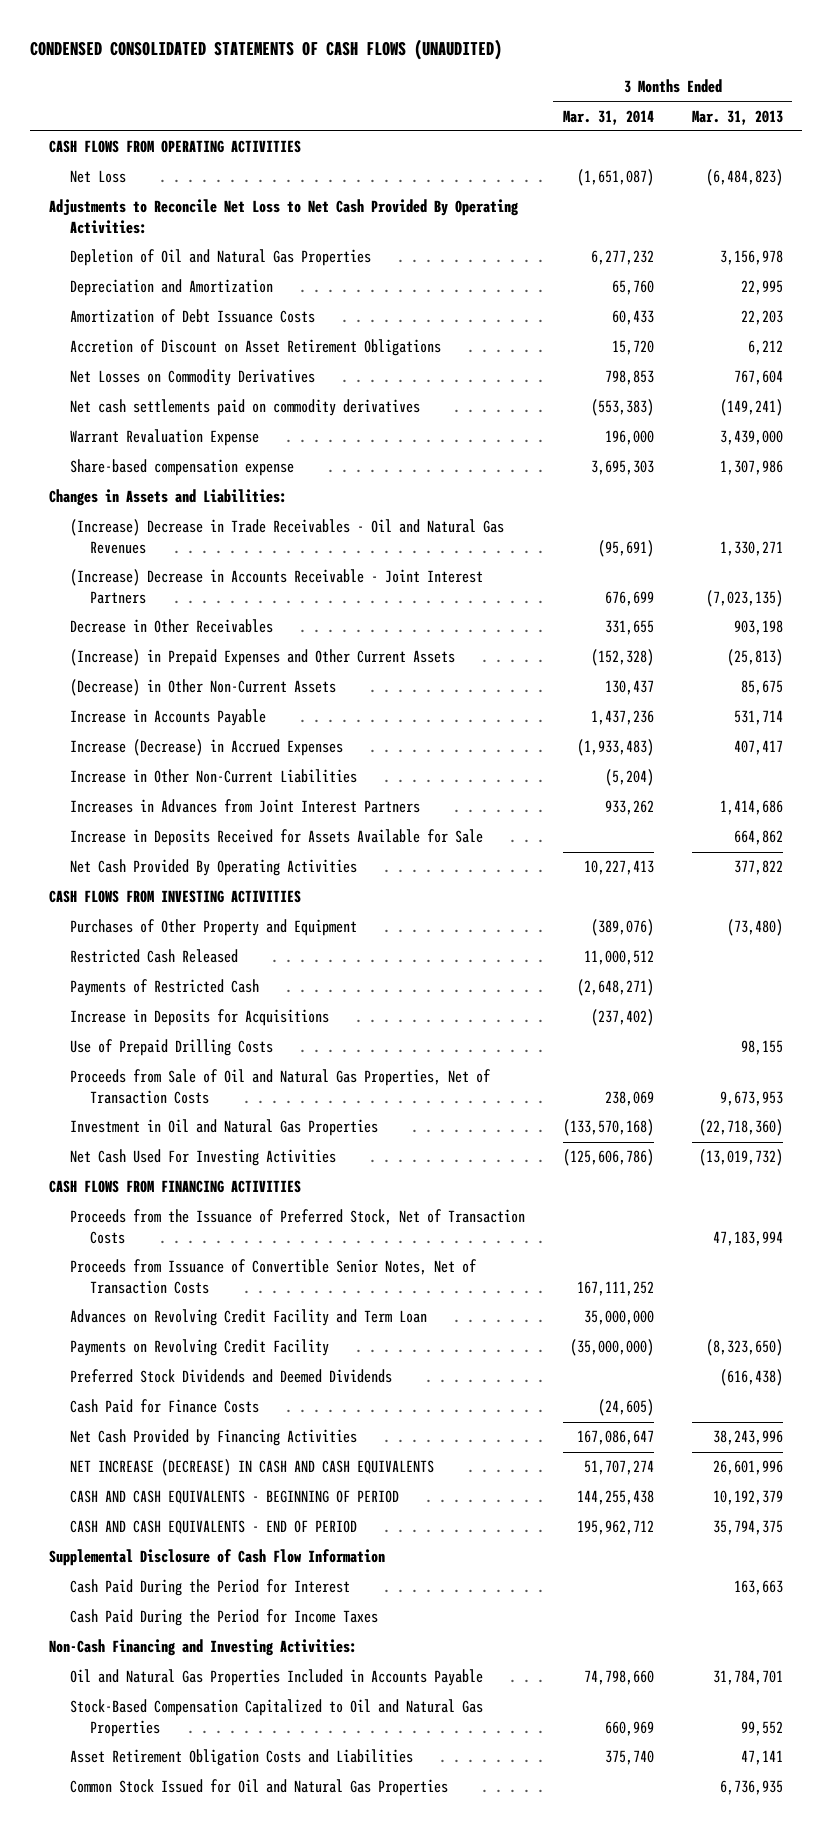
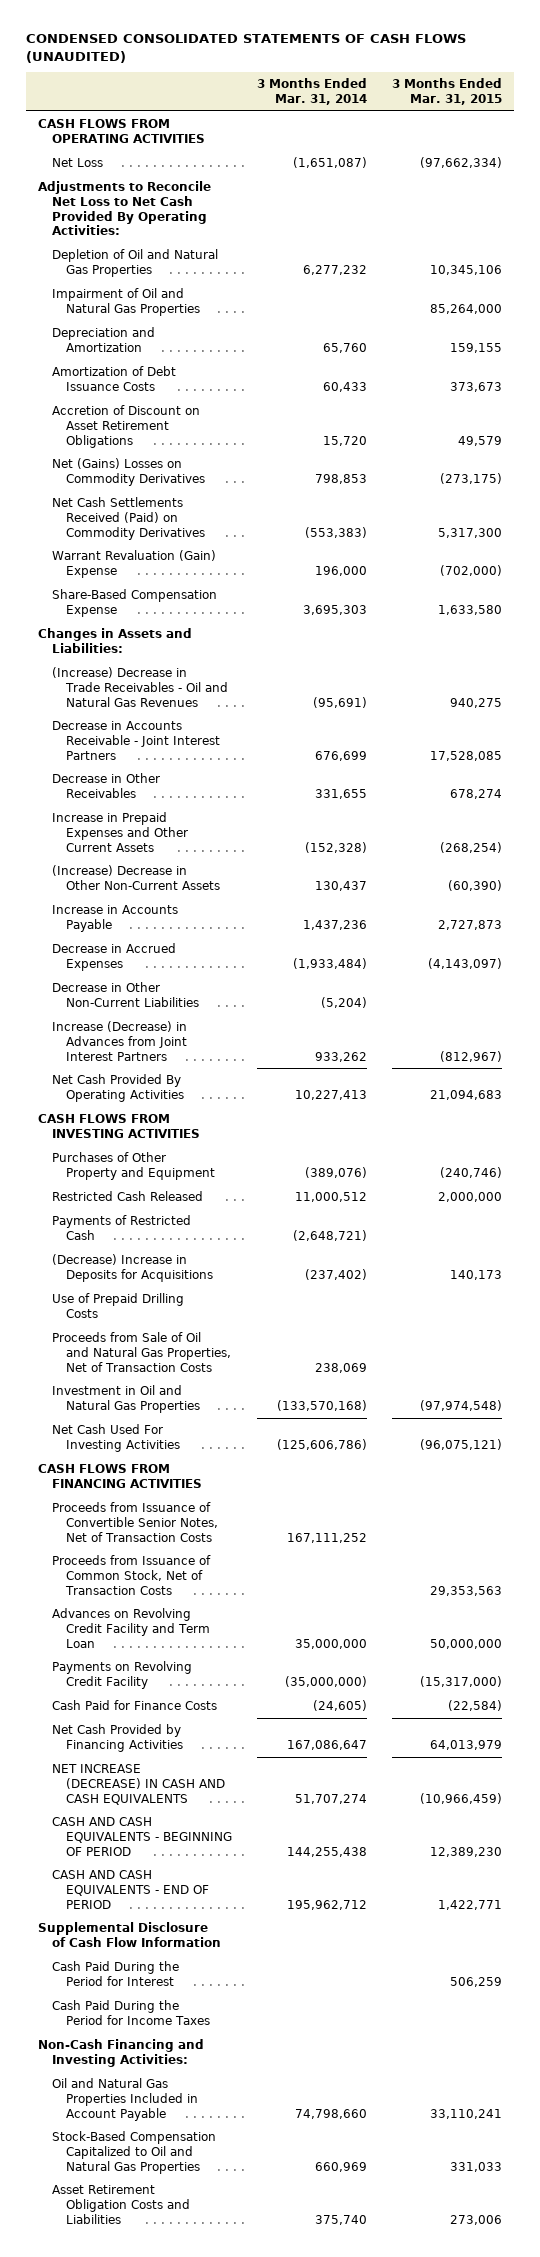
[691,109,783,125] Mar. 31, 2013 -> none
none -> [391,78,502,106] 3 Months Ended Mar. 31, 2015
none -> [52,288,201,316] Impairment of Oil and Natural Gas Properties
[69,369,315,387] Net Losses on Commodity Derivatives -> [52,458,206,486] Net (Gains) Losses on Commodity Derivatives
[69,399,420,417] Net cash settlements paid on commodity derivatives -> [52,497,206,540] Net Cash Settlements Received (Paid) on Commodity Derivatives
[69,429,259,447] Warrant Revaluation Expense -> [52,550,217,578] Warrant Revaluation (Gain) Expense
[69,459,294,477] Share-based compensation expense -> [52,589,218,617] Share-Based Compensation Expense
[69,569,483,604] (Increase) Decrease in Accounts Receivable - Joint Interest Partners -> [52,721,221,760] Decrease in Accounts Receivable - Joint Interest Partners
[69,649,455,667] (Increase) in Prepaid Expenses and Other Current Assets -> [52,812,189,852] Increase in Prepaid Expenses and Other Current Assets
[69,679,336,697] (Decrease) in Other Non-Current Assets -> [52,865,221,890] (Increase) Decrease in Other Non-Current Assets
[69,829,483,847] Increase in Deposits Received for Assets Available for Sale -> none
[69,739,343,757] Increase (Decrease) in Accrued Expenses -> [52,943,177,971] Decrease in Accrued Expenses
[576,739,654,757] (1,933,483) -> [292,957,367,969] (1,933,484)
[69,769,357,784] Increase in Other Non-Current Liabilities -> [52,982,200,1007] Decrease in Other Non-Current Liabilities
[69,799,420,814] Increases in Advances from Joint Interest Partners -> [52,1021,188,1061] Increase (Decrease) in Advances from Joint Interest Partners
[576,979,654,997] (2,648,271) -> [292,1229,367,1241] (2,648,721)
[69,1009,329,1027] Increase in Deposits for Acquisitions -> [52,1254,214,1282] (Decrease) Increase in Deposits for Acquisitions
[69,1209,525,1244] Proceeds from the Issuance of Preferred Stock, Net of Transaction Costs -> none
none -> [52,1555,212,1595] Proceeds from Issuance of Common Stock, Net of Transaction Costs
[69,1369,392,1384] Preferred Stock Dividends and Deemed Dividends -> none
[69,1669,483,1687] Oil and Natural Gas Properties Included in Accounts Payable -> [52,2078,199,2121] Oil and Natural Gas Properties Included in Account Payable
[69,1779,448,1797] Common Stock Issued for Oil and Natural Gas Properties -> none

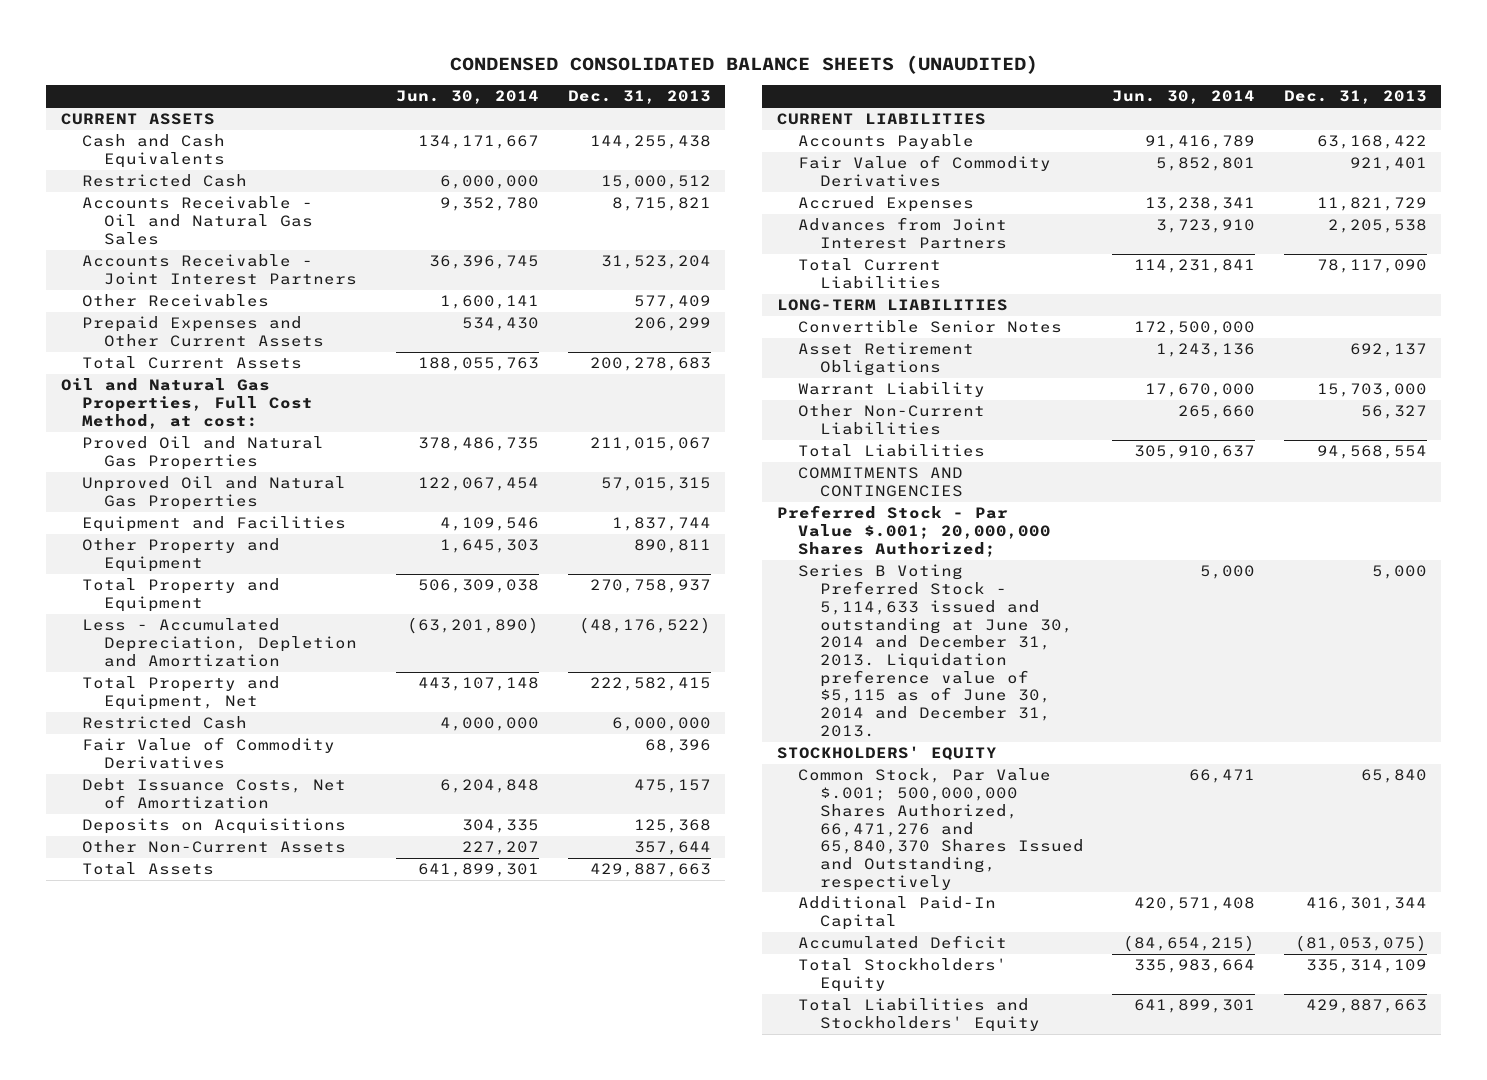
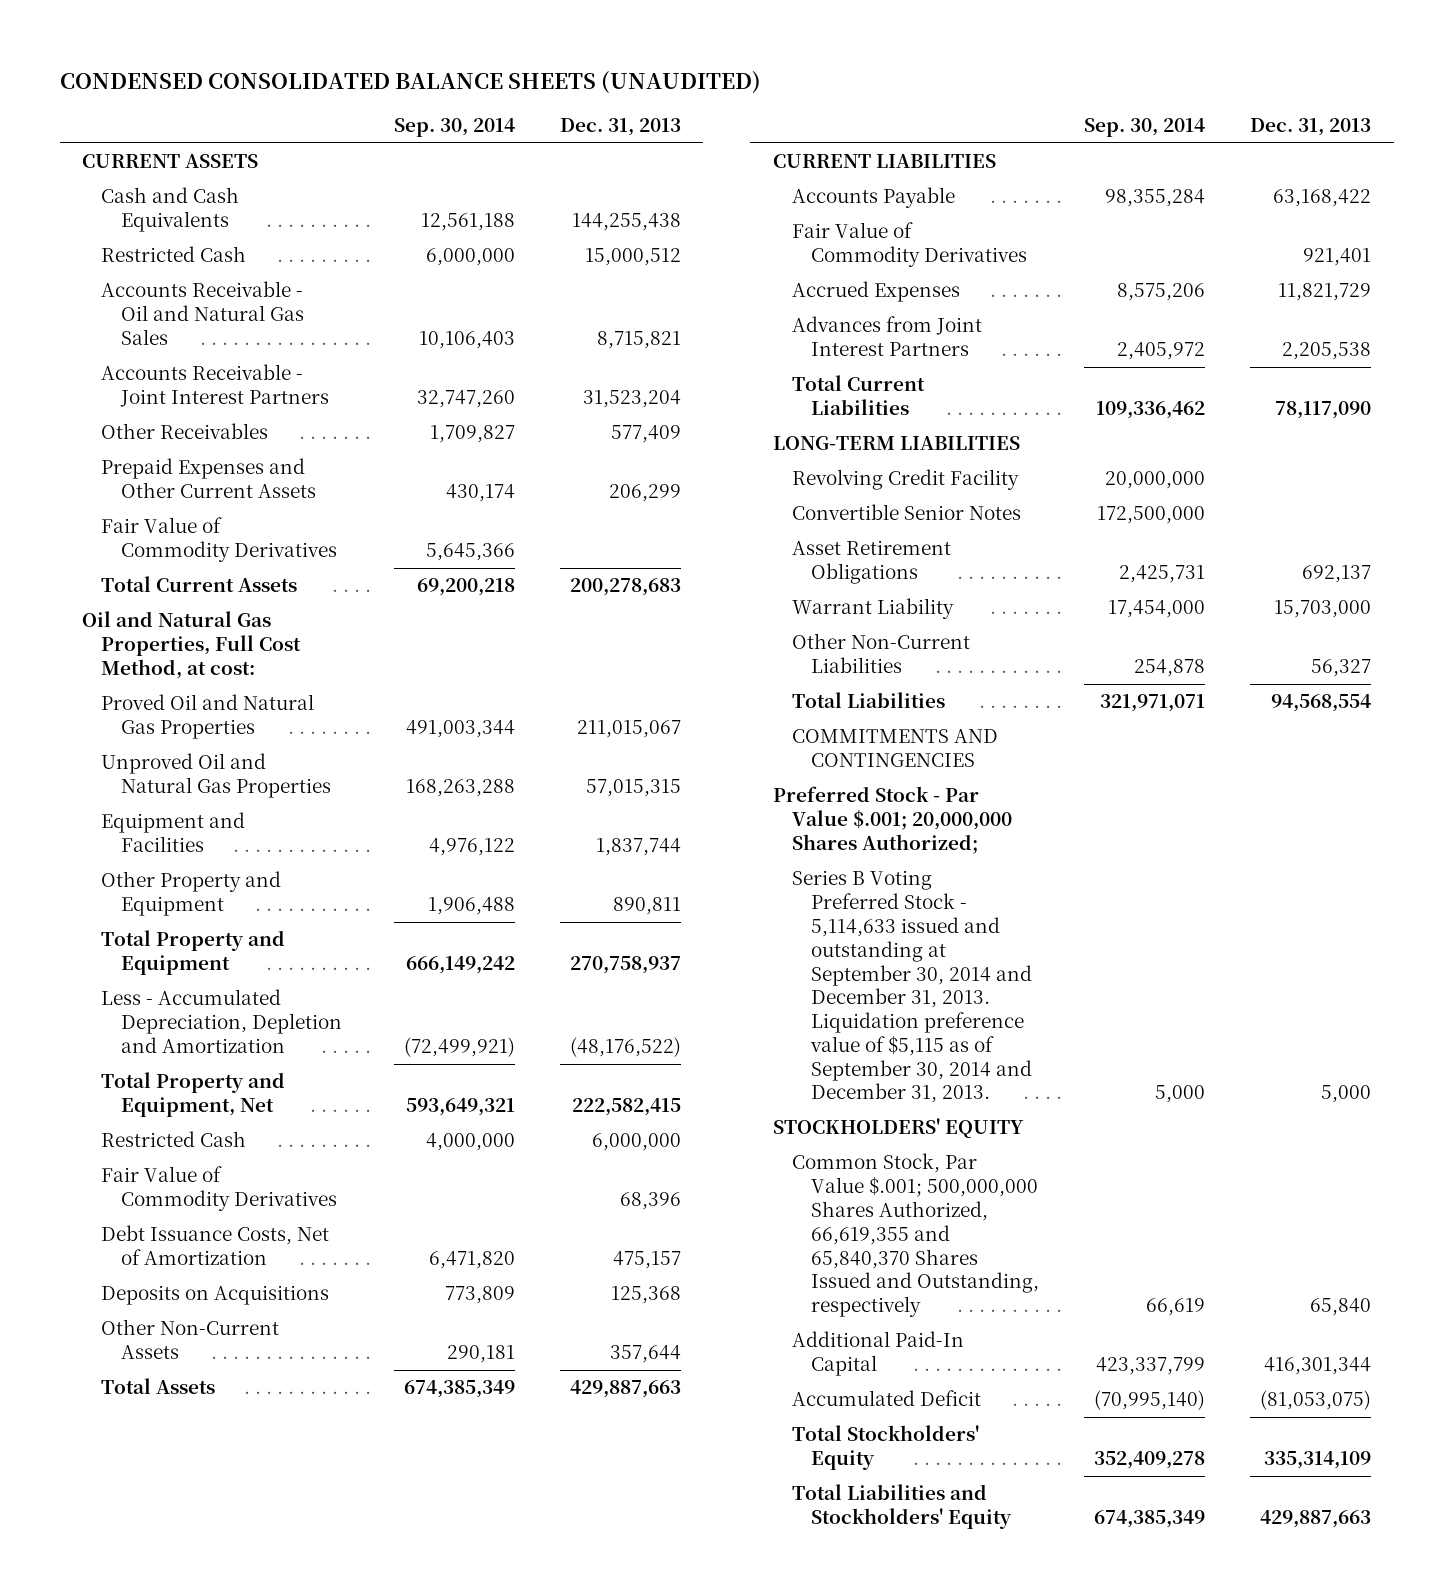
[396,90,540,105] Jun. 30, 2014 -> none
none -> [393,118,515,138] Sep. 30, 2014
none -> [101,517,337,563] Fair Value of Commodity Derivatives
none -> [791,469,1019,491] Revolving Credit Facility
[798,564,1073,737] Series B Voting Preferred Stock - 5,114,633 issued and outstanding at June 30, 2014 and December 31, 2013. Liquidation preference value of $5,115 as of June 30, 2014 and December 31, 2013. -> [791,870,1033,1104] Series B Voting Preferred Stock - 5,114,633 issued and outstanding at September 30, 2014 and December 31, 2013. Liquidation preference value of $5,115 as of September 30, 2014 and December 31, 2013.
[798,768,1084,891] Common Stock, Par Value $.001; 500,000,000 Shares Authorized, 66,471,276 and 65,840,370 Shares Issued and Outstanding, respectively -> [791,1153,1040,1318] Common Stock, Par Value $.001; 500,000,000 Shares Authorized, 66,619,355 and 65,840,370 Shares Issued and Outstanding, respectively

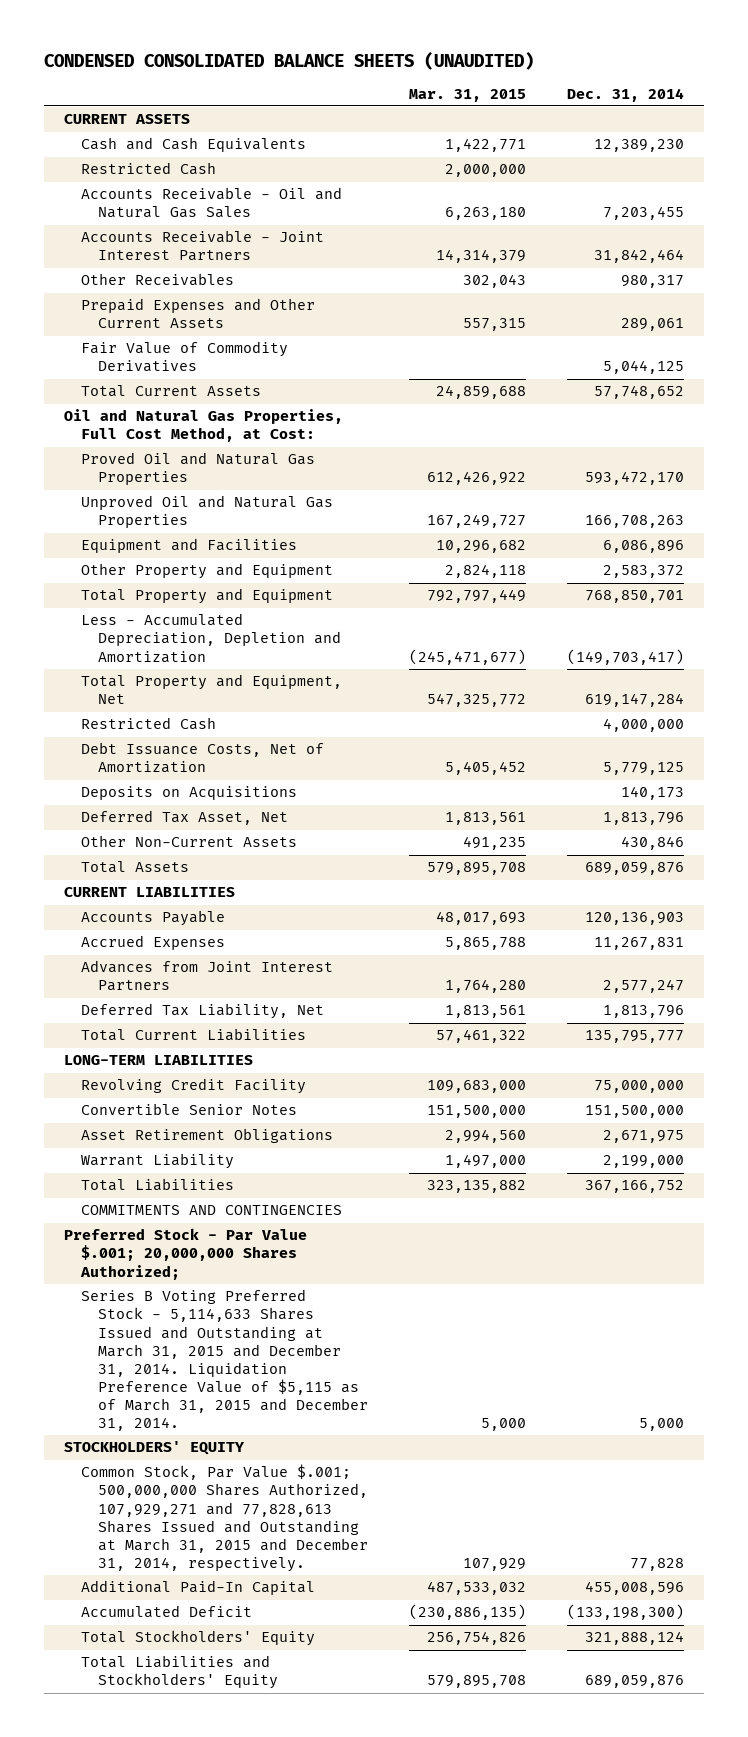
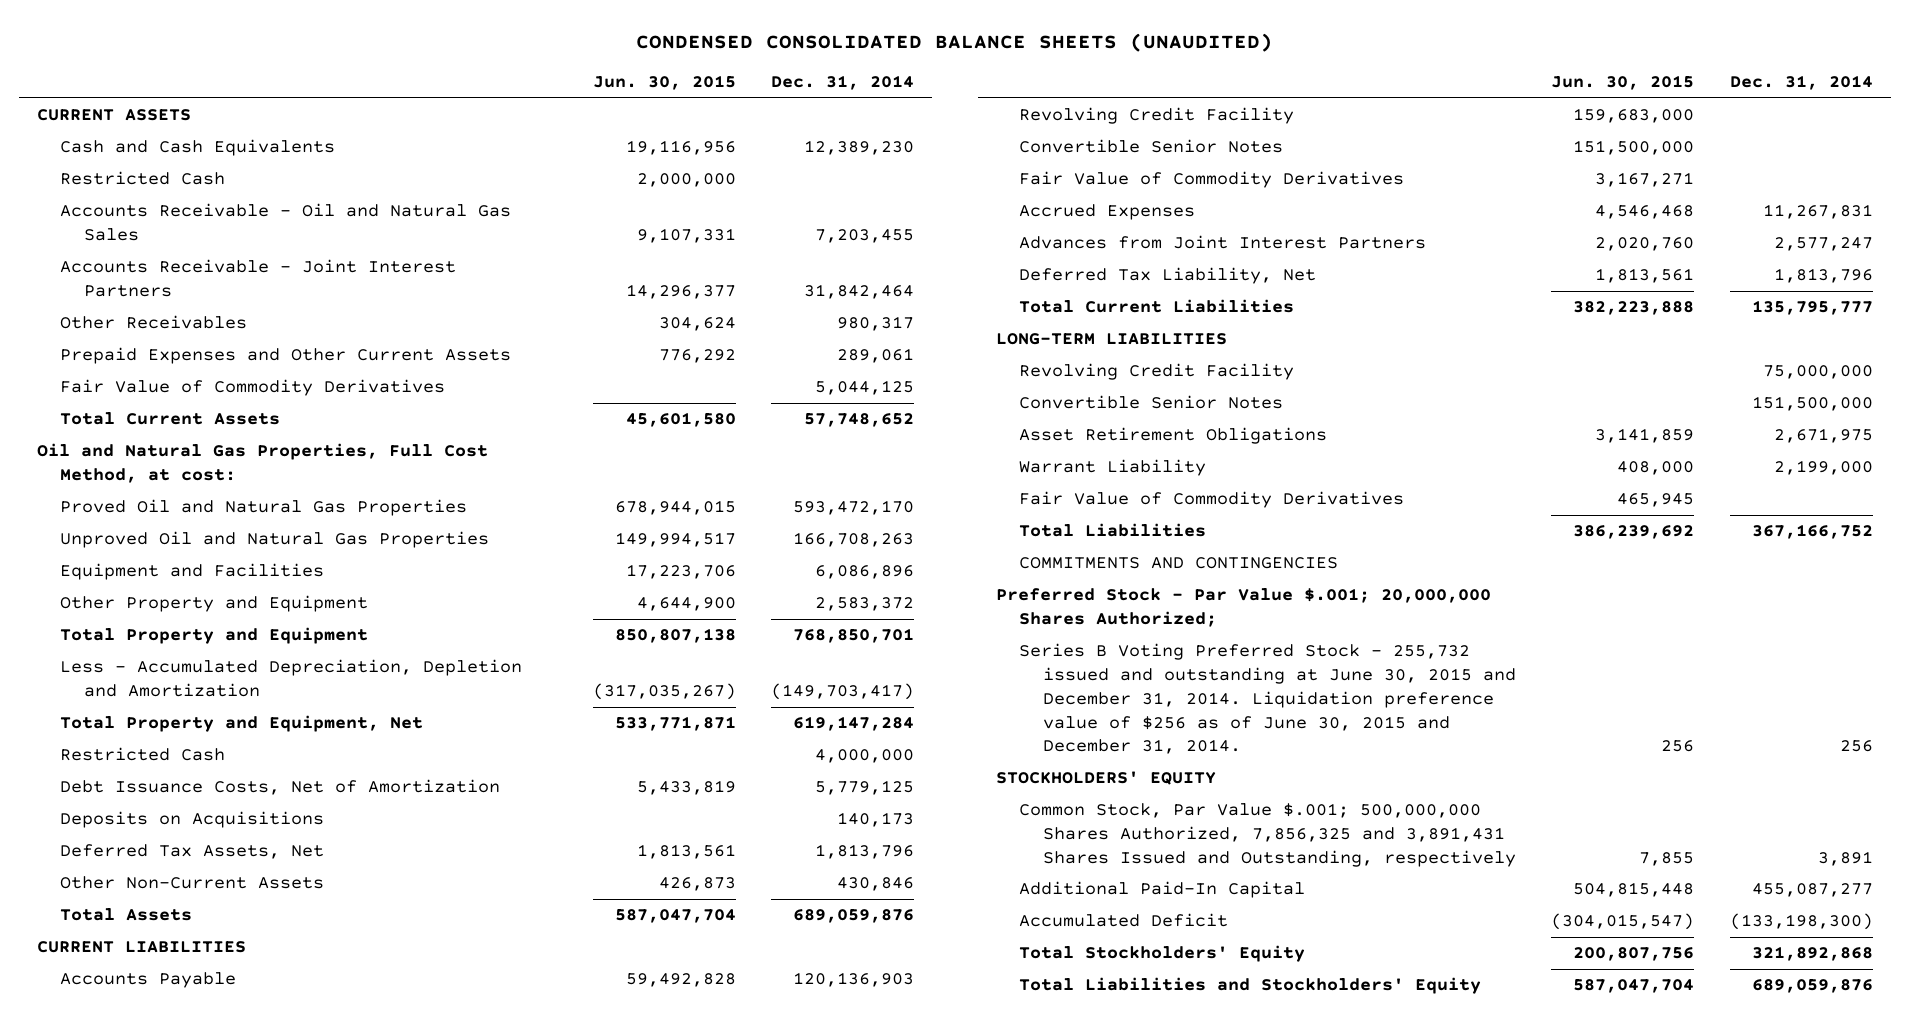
[408,88,526,102] Mar. 31, 2015 -> none
none -> [592,75,736,91] Jun. 30, 2015
[64,409,344,443] Oil and Natural Gas Properties, Full Cost Method, at Cost: -> [37,443,489,484] Oil and Natural Gas Properties, Full Cost Method, at cost:
[81,810,289,826] Deferred Tax Asset, Net -> [60,844,325,860] Deferred Tax Assets, Net
none -> [1019,107,1295,125] Revolving Credit Facility
none -> [1019,139,1284,154] Convertible Senior Notes
none -> [1019,171,1405,189] Fair Value of Commodity Derivatives
none -> [1019,491,1405,509] Fair Value of Commodity Derivatives
[81,1289,369,1431] Series B Voting Preferred Stock - 5,114,633 Shares Issued and Outstanding at March 31, 2015 and December 31, 2014. Liquidation Preference Value of $5,115 as of March 31, 2015 and December 31, 2014. -> [1019,643,1516,755] Series B Voting Preferred Stock - 255,732 issued and outstanding at June 30, 2015 and December 31, 2014. Liquidation preference value of $256 as of June 30, 2015 and December 31, 2014.
[638,1417,684,1431] 5,000 -> [1839,740,1873,753] 256
[81,1464,369,1572] Common Stock, Par Value $.001; 500,000,000 Shares Authorized, 107,929,271 and 77,828,613 Shares Issued and Outstanding at March 31, 2015 and December 31, 2014, respectively. -> [1019,803,1516,867] Common Stock, Par Value $.001; 500,000,000 Shares Authorized, 7,856,325 and 3,891,431 Shares Issued and Outstanding, respectively
[629,1557,684,1571] 77,828 -> [1817,850,1873,866] 3,891
[584,1581,684,1596] 455,008,596 -> [1751,883,1873,898] 455,087,277
[584,1631,684,1646] 321,888,124 -> [1751,946,1873,962] 321,892,868

